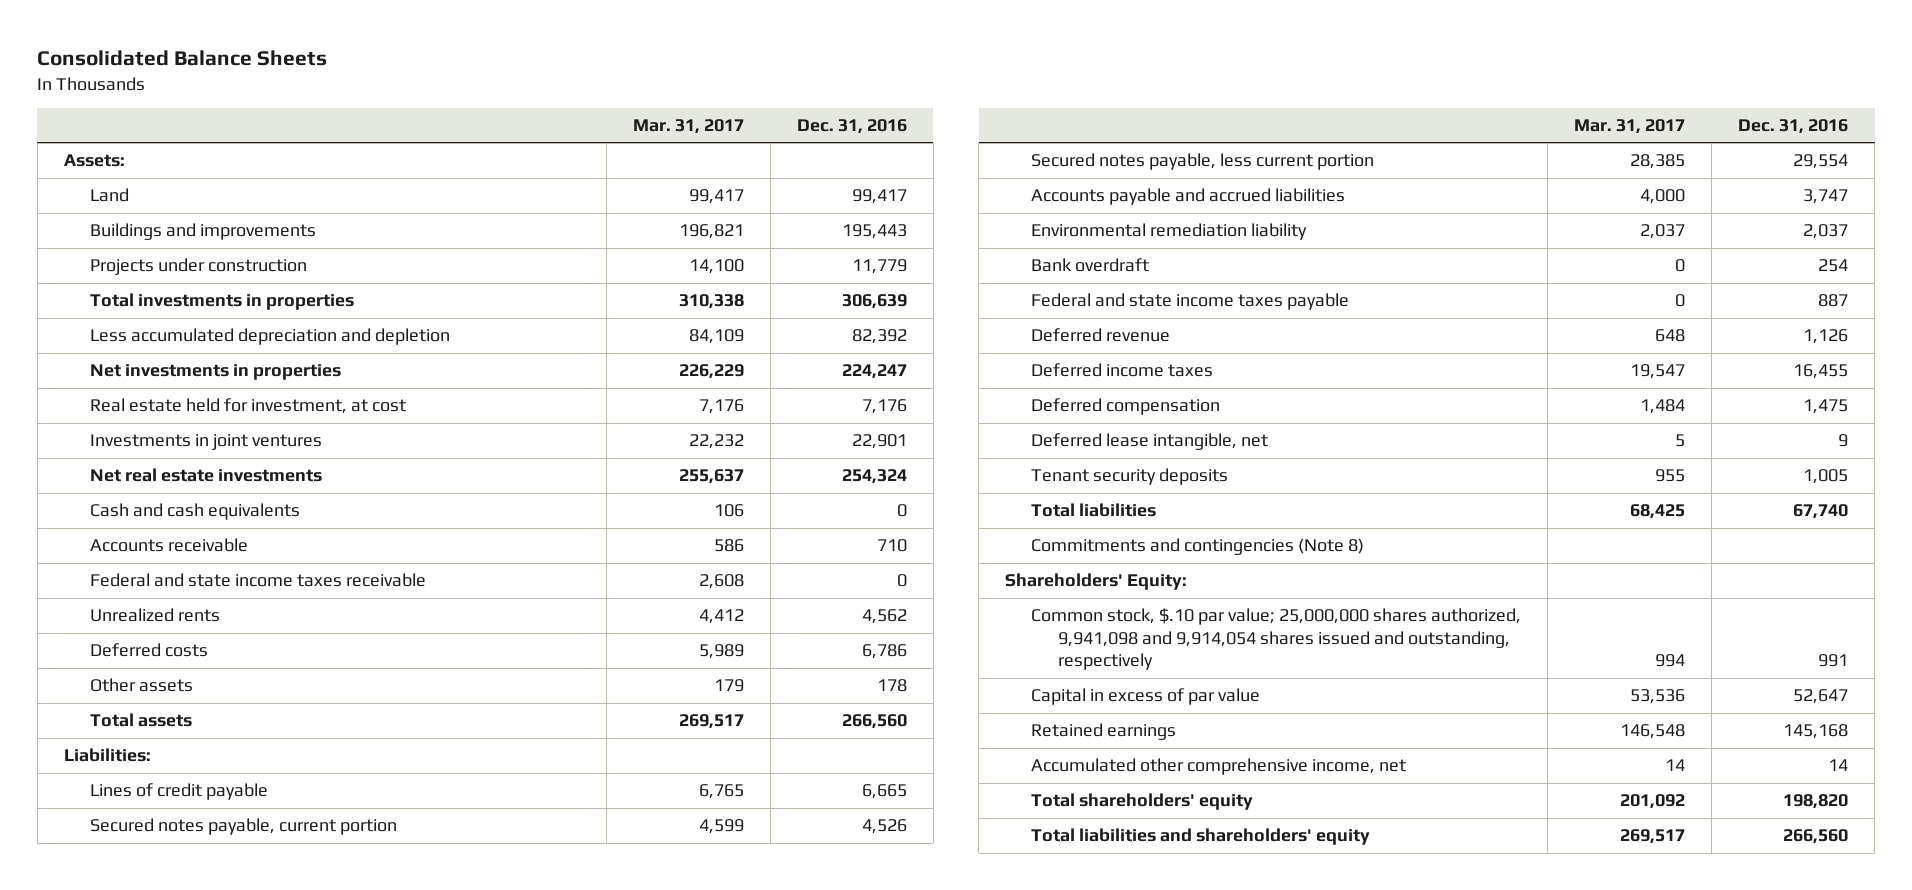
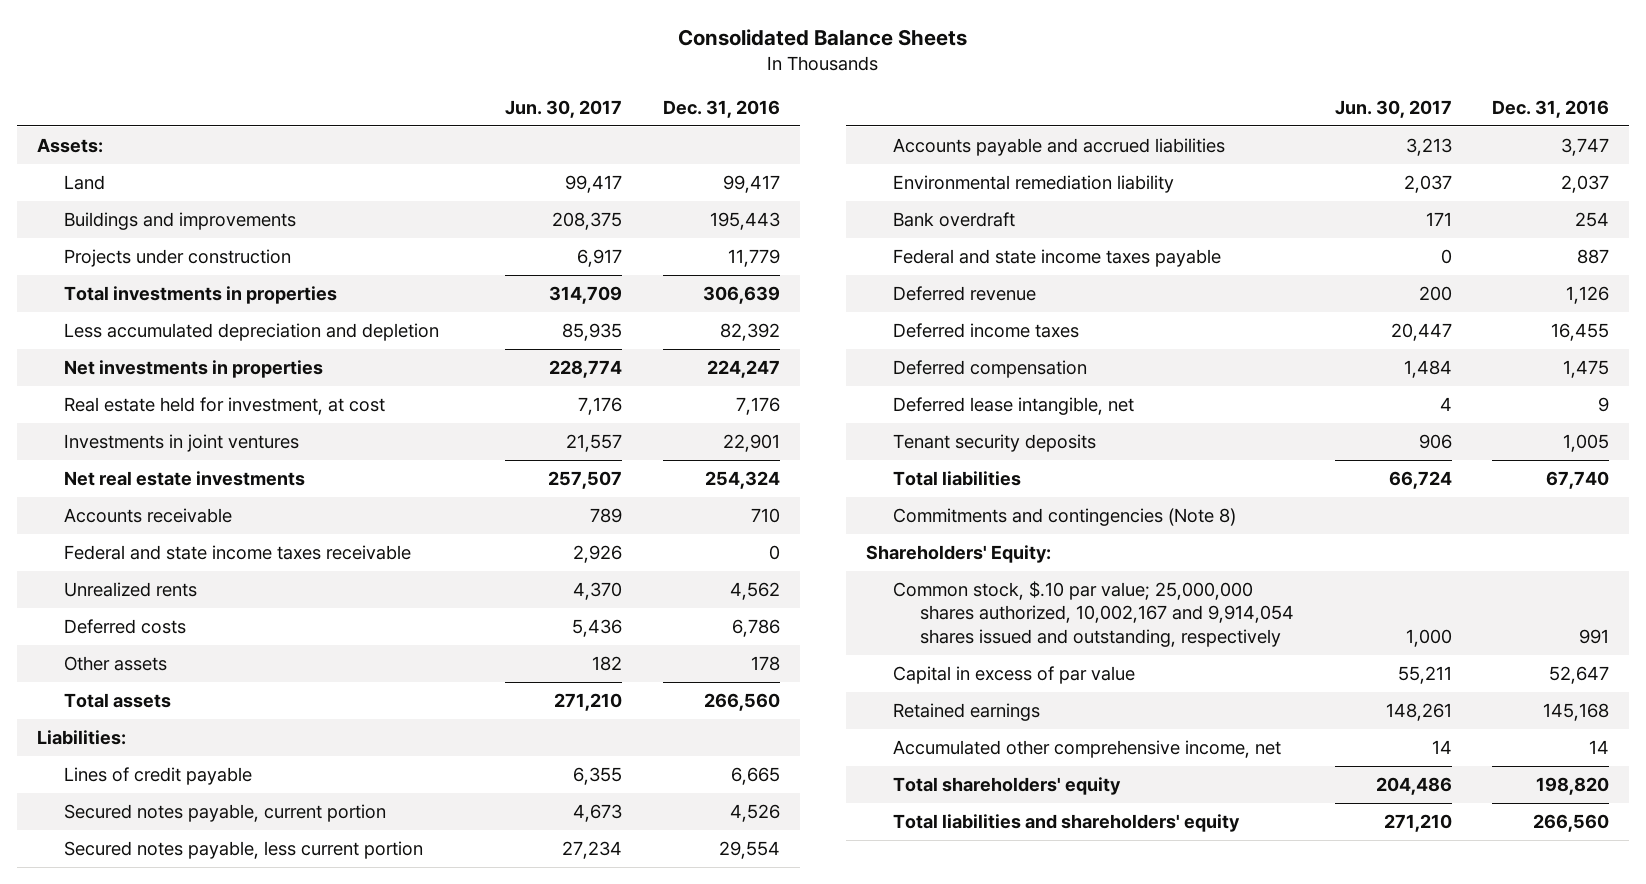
[632,119,744,135] Mar. 31, 2017 -> none
none -> [505,99,623,118] Jun. 30, 2017
[90,503,301,521] Cash and cash equivalents -> none
[1031,608,1522,671] Common stock, $.10 par value; 25,000,000 shares authorized, 9,941,098 and 9,914,054 shares issued and outstanding, respectively -> [893,581,1295,647] Common stock, $.10 par value; 25,000,000 shares authorized, 10,002,167 and 9,914,054 shares issued and outstanding, respectively

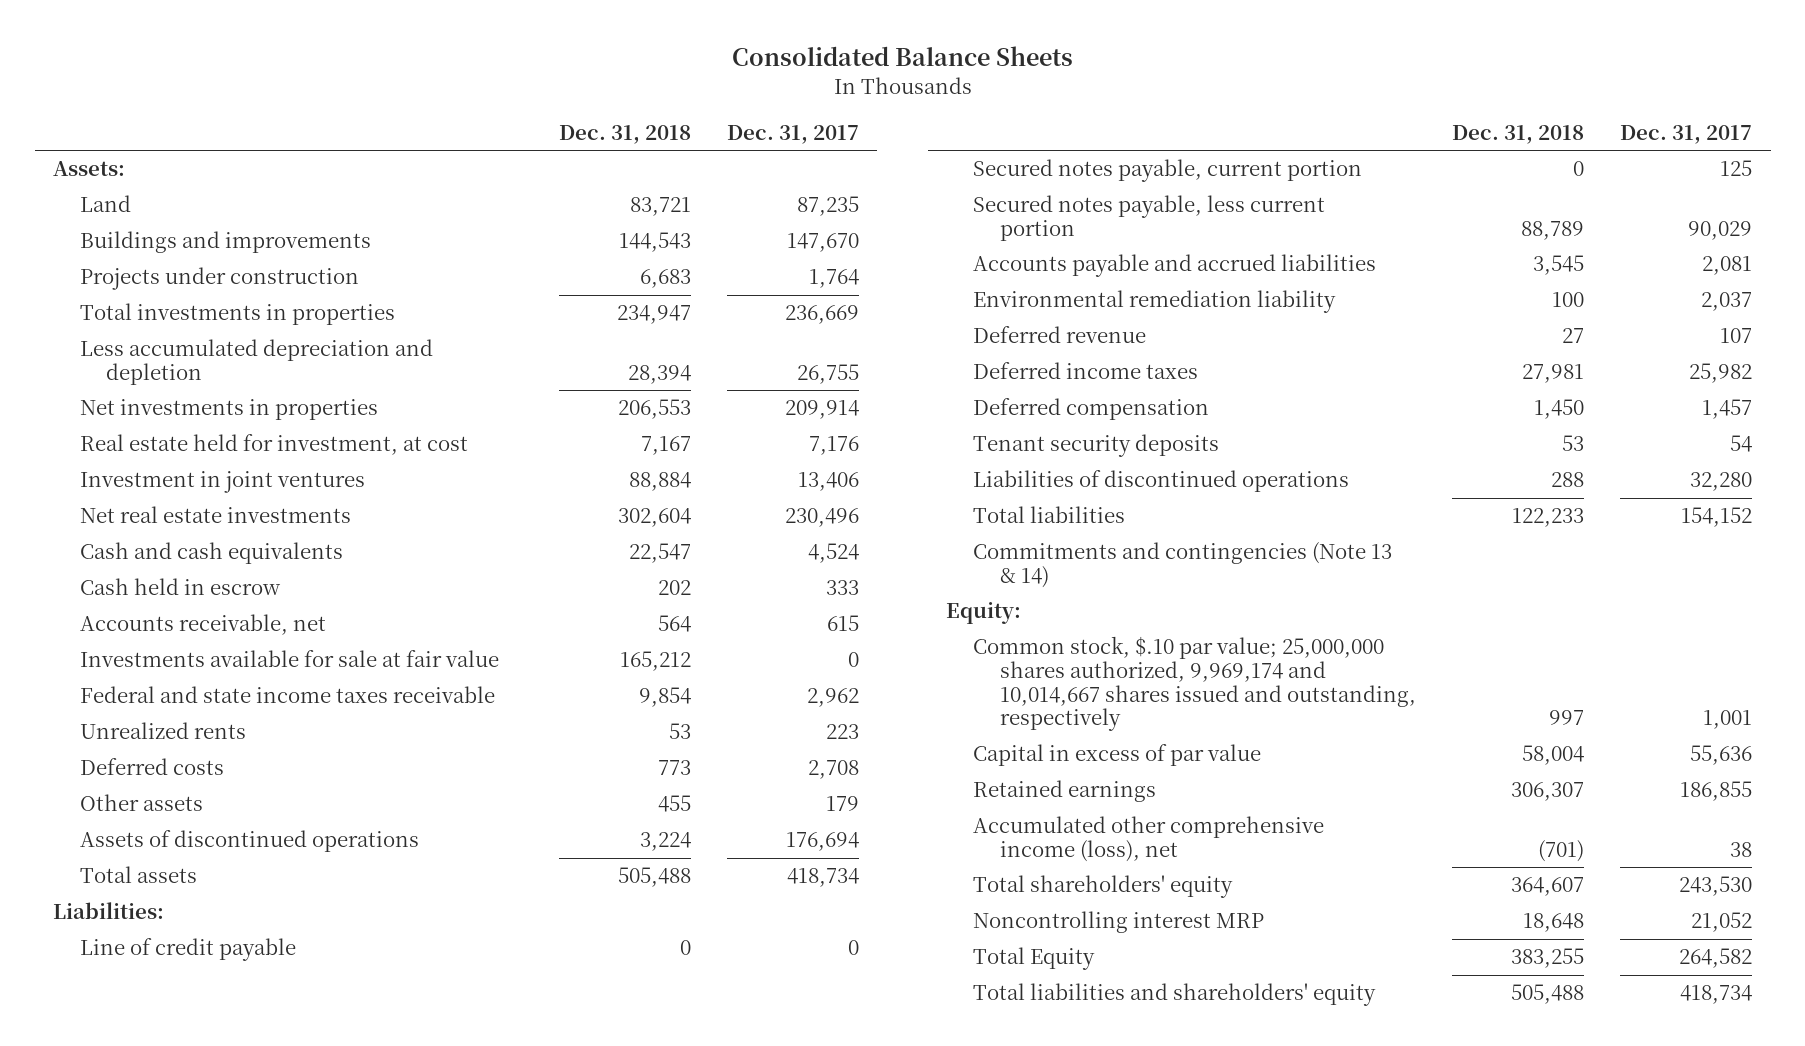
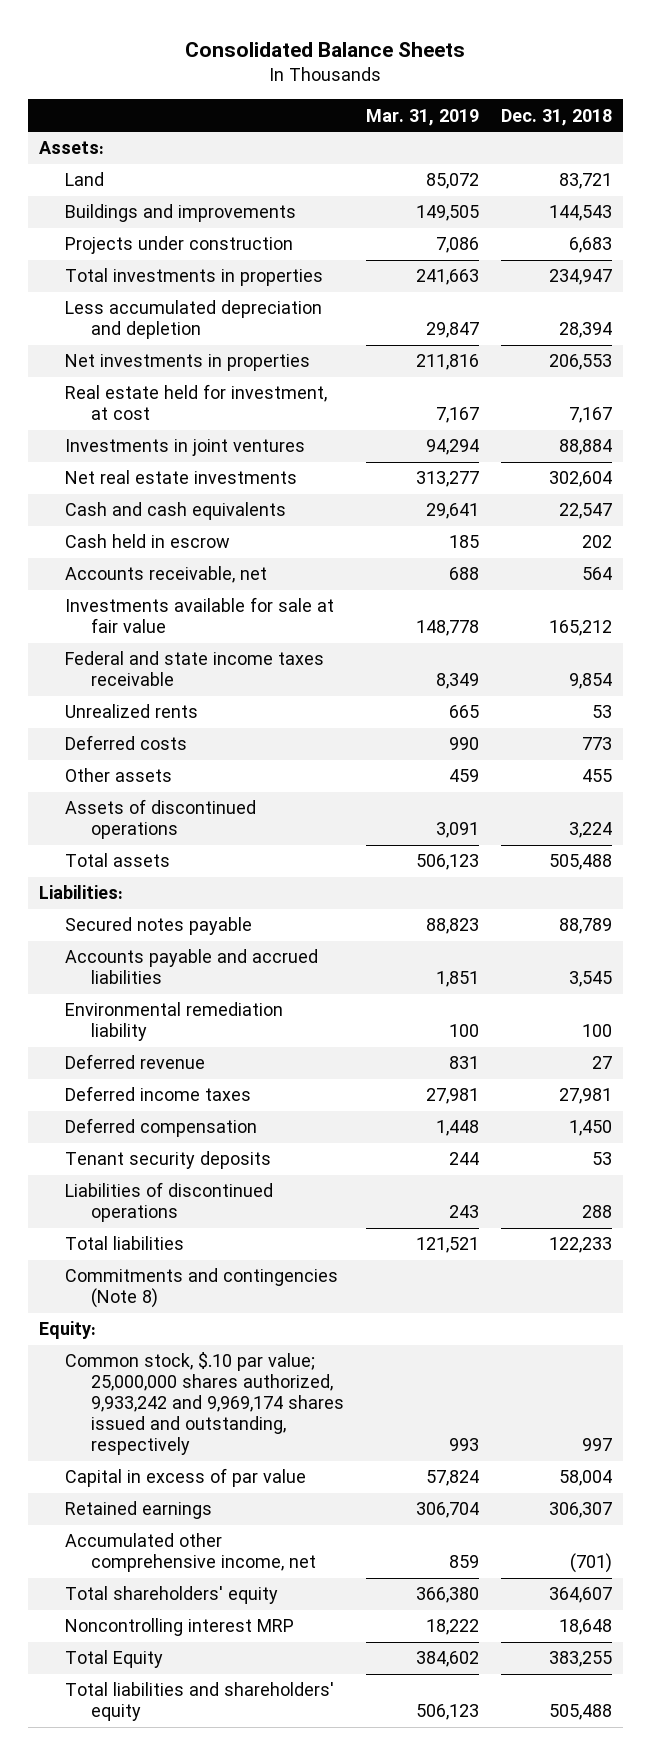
[726,124,859,144] Dec. 31, 2017 -> none
none -> [365,108,479,126] Mar. 31, 2019
[79,471,365,494] Investment in joint ventures -> [65,439,306,457] Investments in joint ventures
[79,938,296,962] Line of credit payable -> none
[973,159,1363,183] Secured notes payable, current portion -> none
[973,195,1326,241] Secured notes payable, less current portion -> [65,917,253,936] Secured notes payable
[973,542,1393,588] Commitments and contingencies (Note 13 & 14) -> [65,1268,339,1309] Commitments and contingencies (Note 8)
[973,636,1416,732] Common stock, $.10 par value; 25,000,000 shares authorized, 9,969,174 and 10,014,667 shares issued and outstanding, respectively -> [65,1352,345,1456] Common stock, $.10 par value; 25,000,000 shares authorized, 9,933,242 and 9,969,174 shares issued and outstanding, respectively
[973,816,1325,862] Accumulated other comprehensive income (loss), net -> [65,1533,317,1573] Accumulated other comprehensive income, net

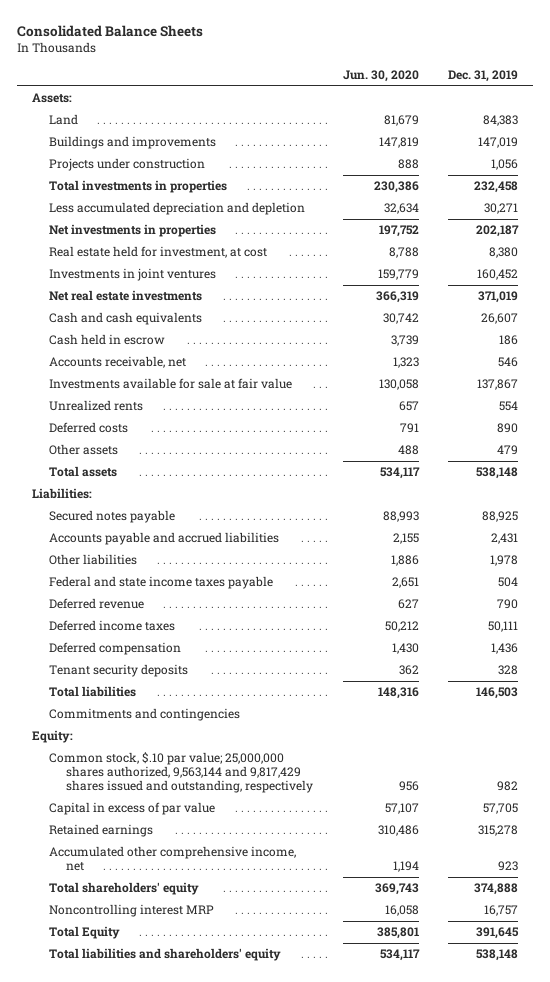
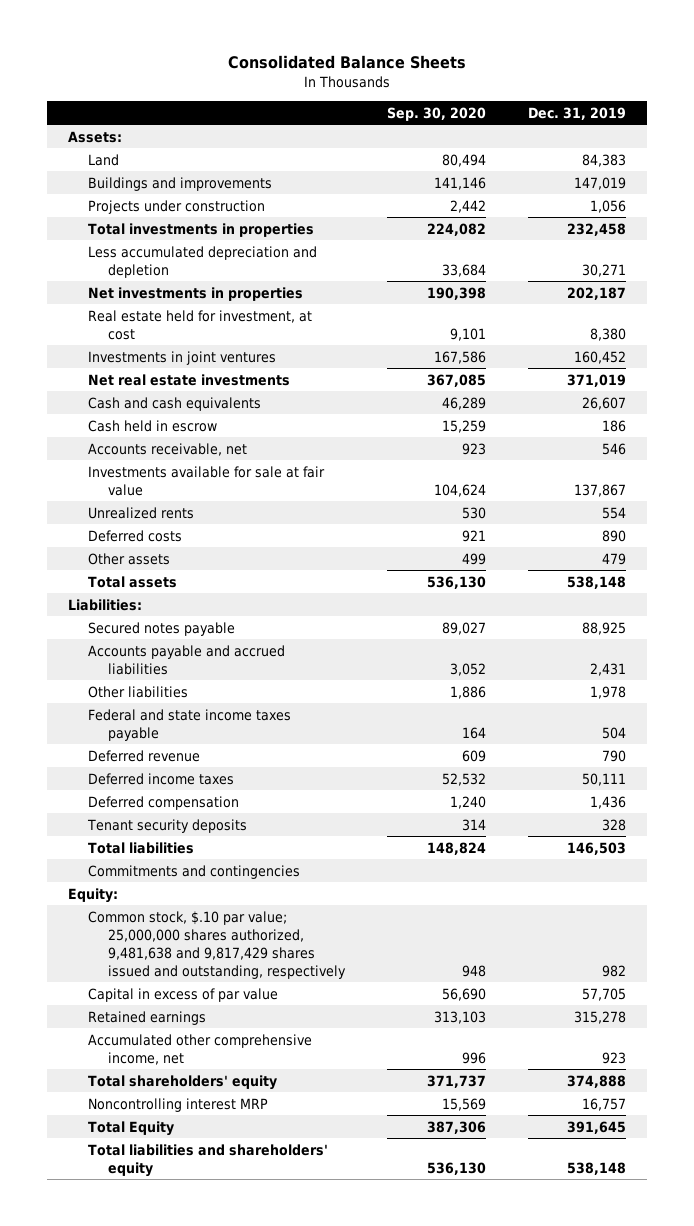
[342,69,419,82] Jun. 30, 2020 -> none
none -> [387,106,487,121] Sep. 30, 2020
[49,752,314,793] Common stock, $.10 par value; 25,000,000 shares authorized, 9,563,144 and 9,817,429 shares issued and outstanding, respectively -> [87,910,347,979] Common stock, $.10 par value; 25,000,000 shares authorized, 9,481,638 and 9,817,429 shares issued and outstanding, respectively

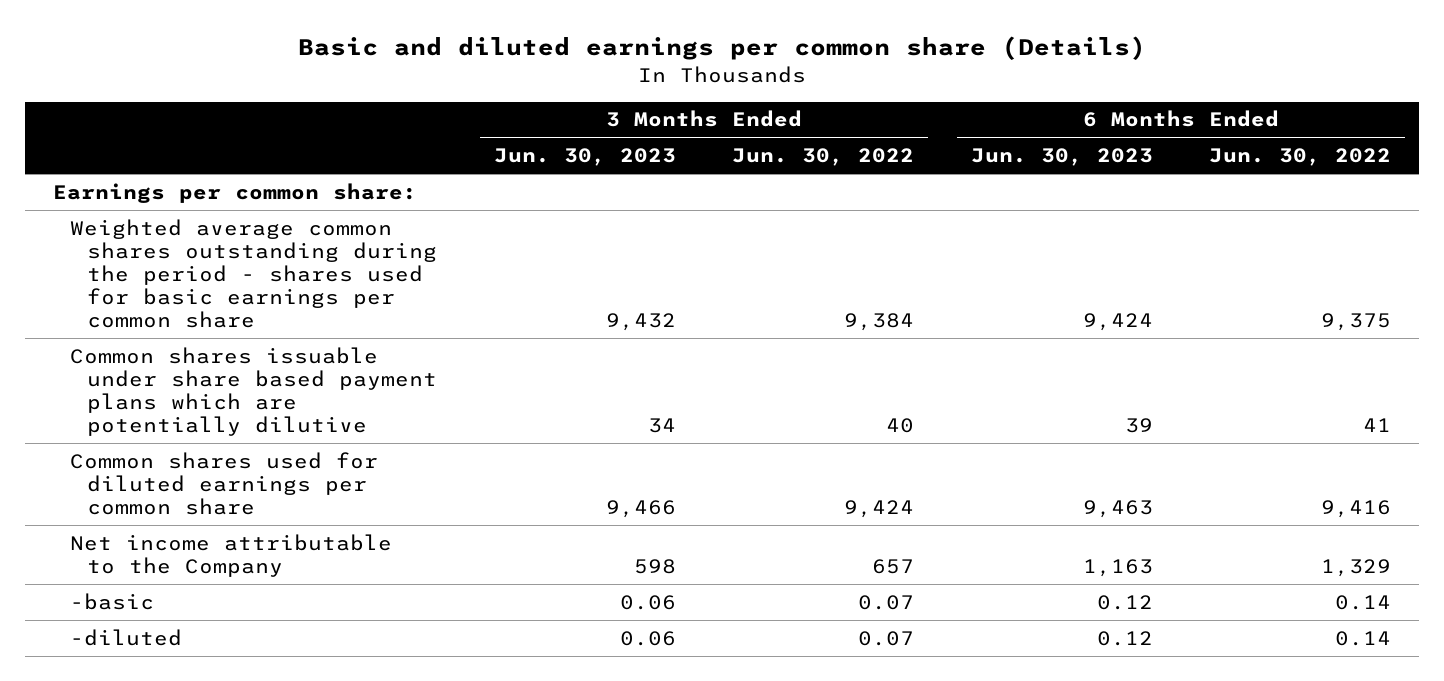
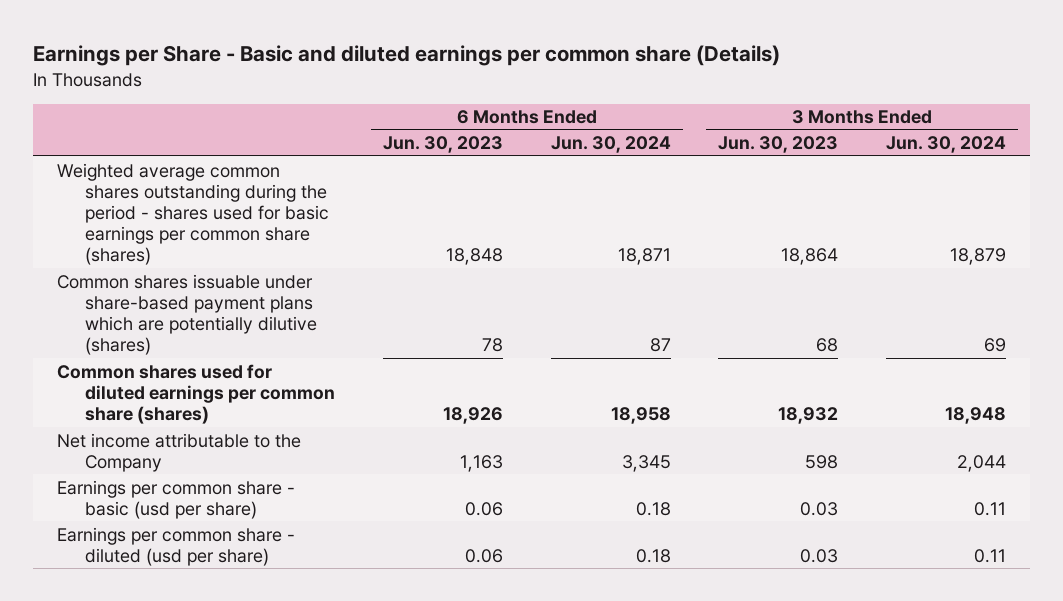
[297,36,1146,61] Basic and diluted earnings per common share (Details) -> [32,45,780,67] Earnings per Share - Basic and diluted earnings per common share (Details)
[732,148,915,167] Jun. 30, 2022 -> none
[1209,148,1392,167] Jun. 30, 2022 -> none
none -> [550,136,671,154] Jun. 30, 2024
none -> [886,136,1007,154] Jun. 30, 2024
[52,182,417,203] Earnings per common share: -> none
[70,218,438,329] Weighted average common shares outstanding during the period - shares used for basic earnings per common share -> [56,162,329,266] Weighted average common shares outstanding during the period - shares used for basic earnings per common share (shares)
[605,313,676,332] 9,432 -> [781,248,839,266] 18,864
[1082,313,1153,332] 9,424 -> [445,248,503,266] 18,848
[70,346,438,436] Common shares issuable under share based payment plans which are potentially dilutive -> [56,273,317,356] Common shares issuable under share-based payment plans which are potentially dilutive (shares)
[647,417,676,433] 34 -> [816,338,839,353] 68
[1124,417,1153,433] 39 -> [481,338,503,353] 78
[70,451,379,515] Common shares used for diluted earnings per common share -> [56,363,335,424] Common shares used for diluted earnings per common share (shares)
[605,499,676,518] 9,466 -> [778,406,839,424] 18,932
[1082,499,1153,518] 9,463 -> [442,406,503,424] 18,926
[70,592,155,610] -basic -> none
[70,628,183,646] -diluted -> none
none -> [56,479,295,519] Earnings per common share - basic (usd per share)
none -> [56,526,295,566] Earnings per common share - diluted (usd per share)

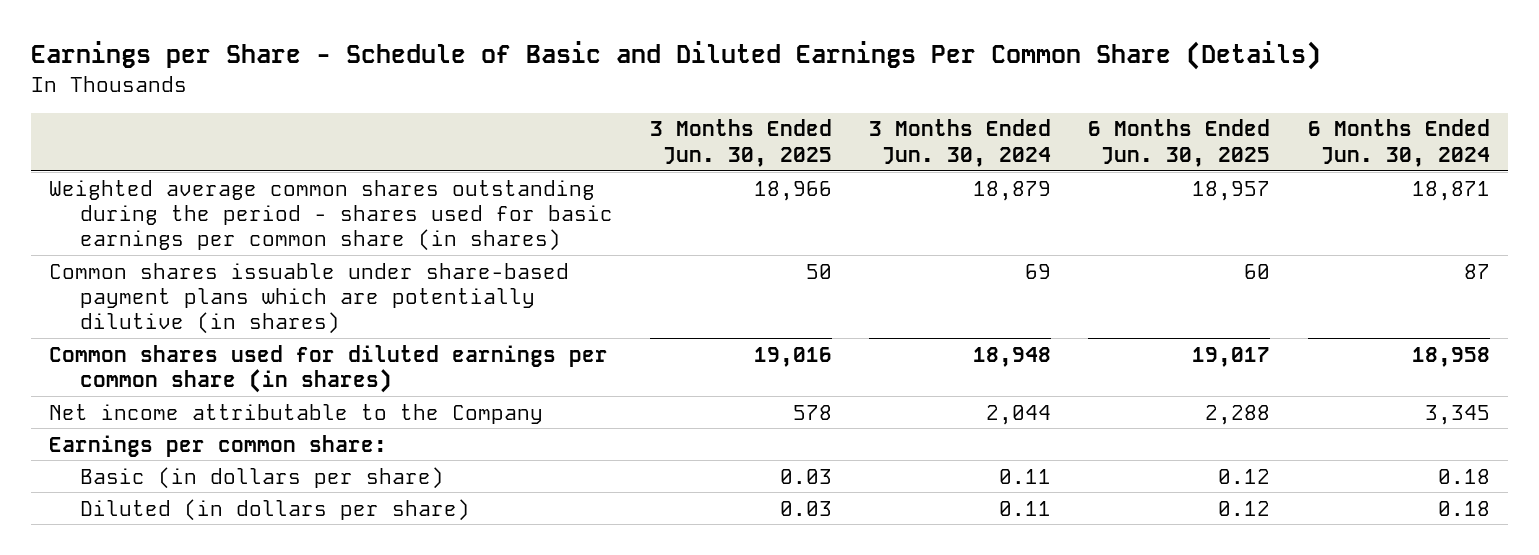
[32,45,780,67] Earnings per Share - Basic and diluted earnings per common share (Details) -> [30,41,1321,71] Earnings per Share - Schedule of Basic and Diluted Earnings Per Common Share (Details)
[382,136,503,154] Jun. 30, 2023 -> none
[718,136,839,154] Jun. 30, 2023 -> none
none -> [649,119,832,167] 3 Months Ended Jun. 30, 2025
none -> [1088,119,1271,167] 6 Months Ended Jun. 30, 2025
[56,162,329,266] Weighted average common shares outstanding during the period - shares used for basic earnings per common share (shares) -> [49,179,613,252] Weighted average common shares outstanding during the period - shares used for basic earnings per common share (in shares)
[56,273,317,356] Common shares issuable under share-based payment plans which are potentially dilutive (shares) -> [49,262,570,335] Common shares issuable under share-based payment plans which are potentially dilutive (in shares)
[56,363,335,424] Common shares used for diluted earnings per common share (shares) -> [49,344,609,394] Common shares used for diluted earnings per common share (in shares)
none -> [49,434,388,457] Earnings per common share:
[56,479,295,519] Earnings per common share - basic (usd per share) -> [79,466,444,489] Basic (in dollars per share)
[56,526,295,566] Earnings per common share - diluted (usd per share) -> [79,498,470,521] Diluted (in dollars per share)

